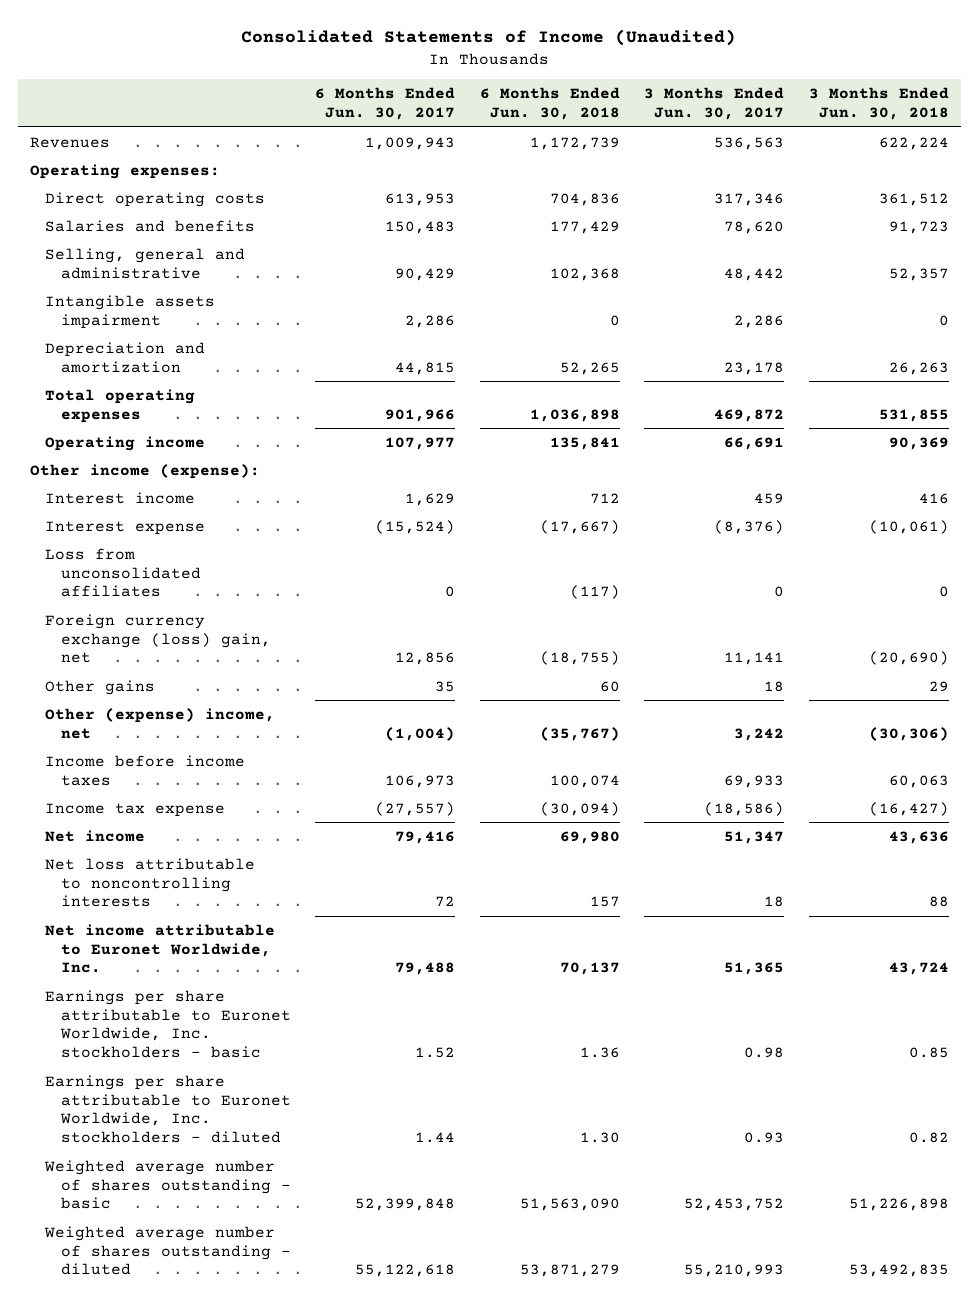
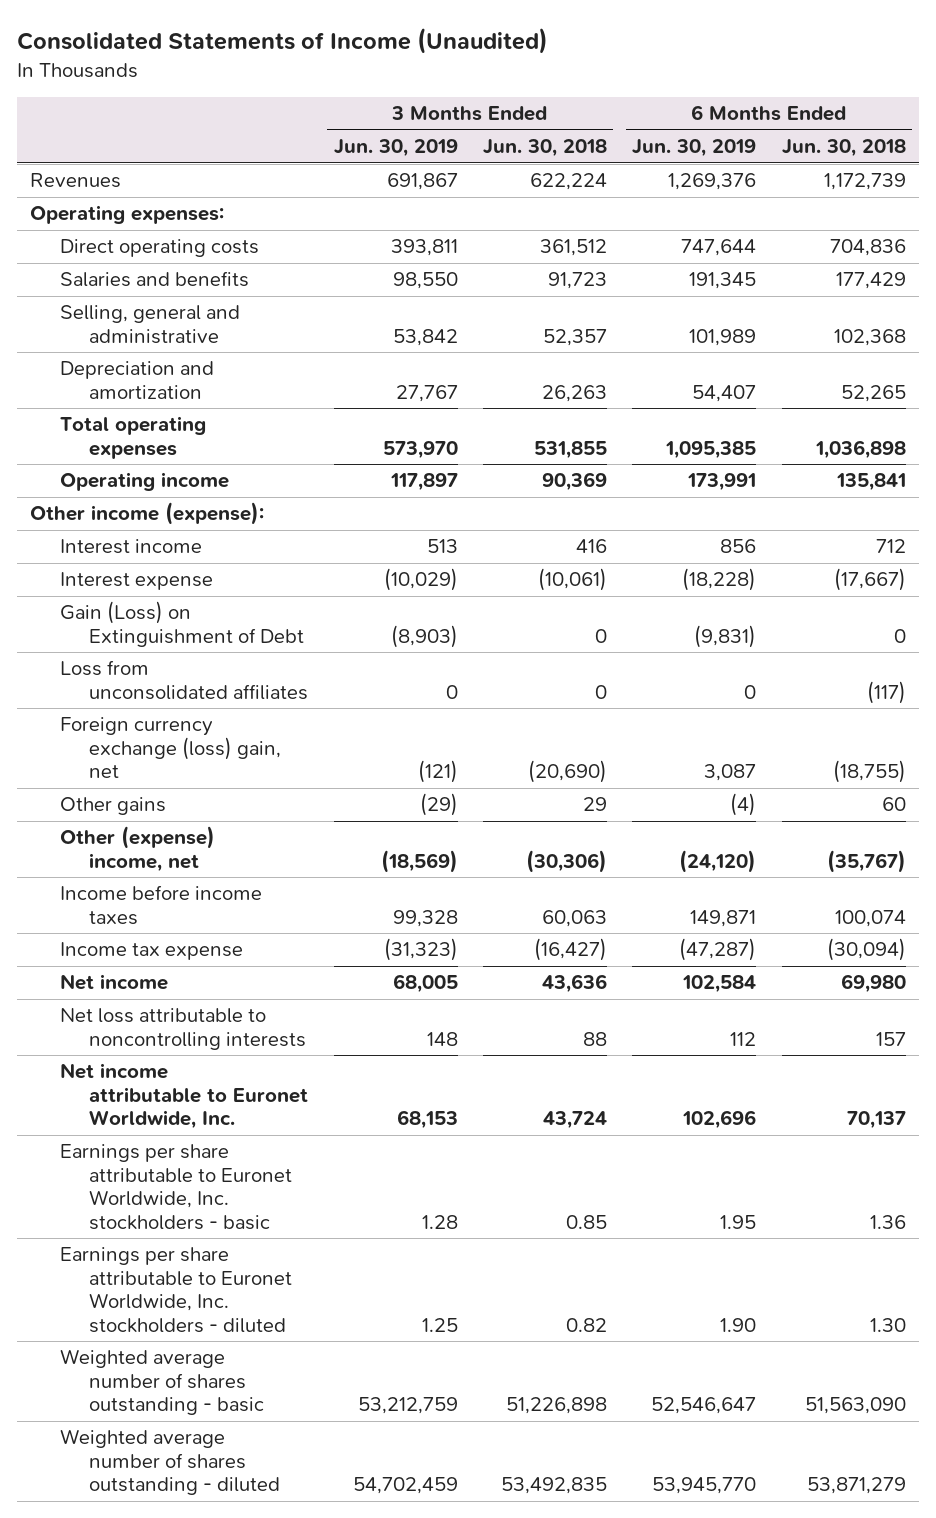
[315,87,456,120] 6 Months Ended Jun. 30, 2017 -> none
[644,87,785,120] 3 Months Ended Jun. 30, 2017 -> none
none -> [333,139,458,158] Jun. 30, 2019
none -> [632,139,757,158] Jun. 30, 2019
[45,294,216,329] Intangible assets impairment -> none
none -> [59,601,305,647] Gain (Loss) on Extinguishment of Debt

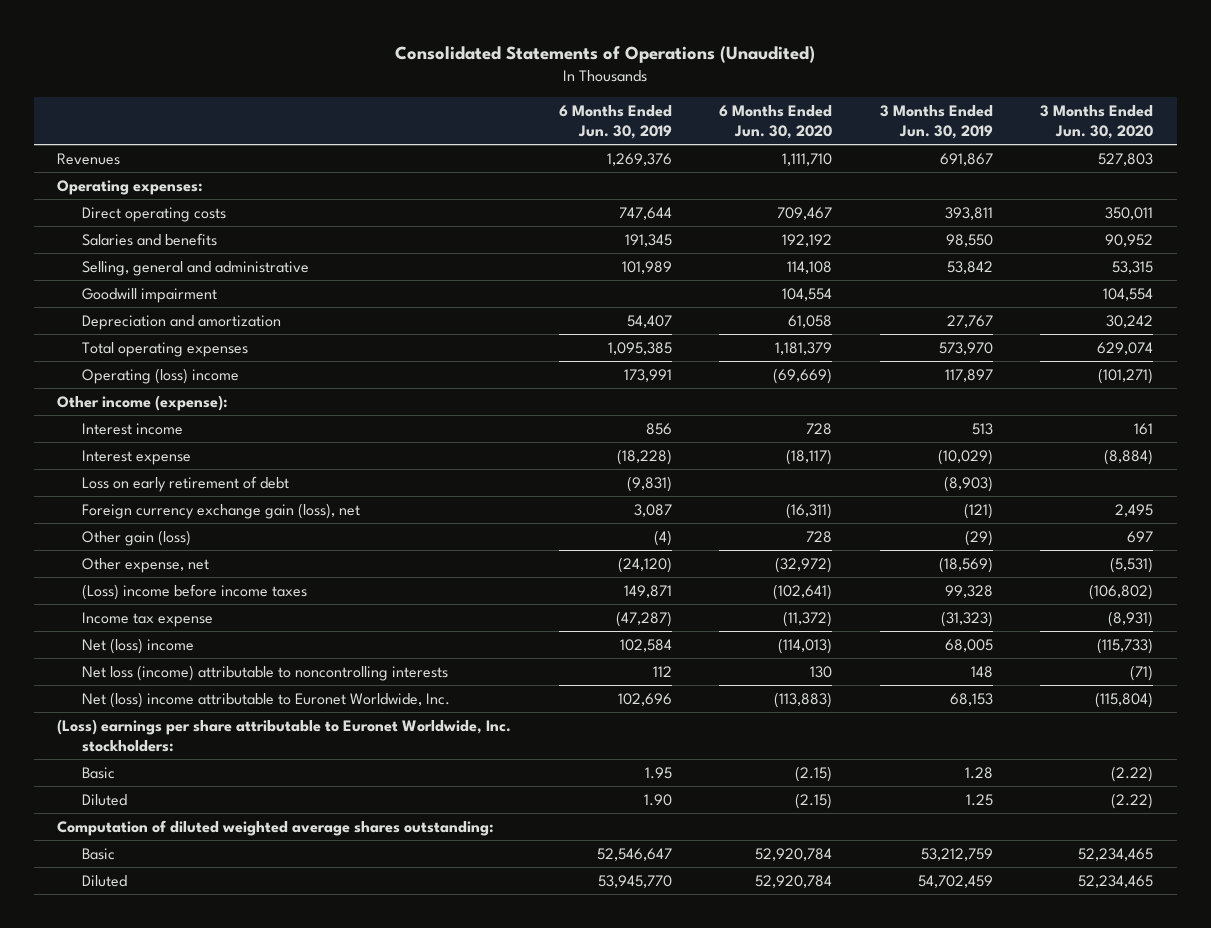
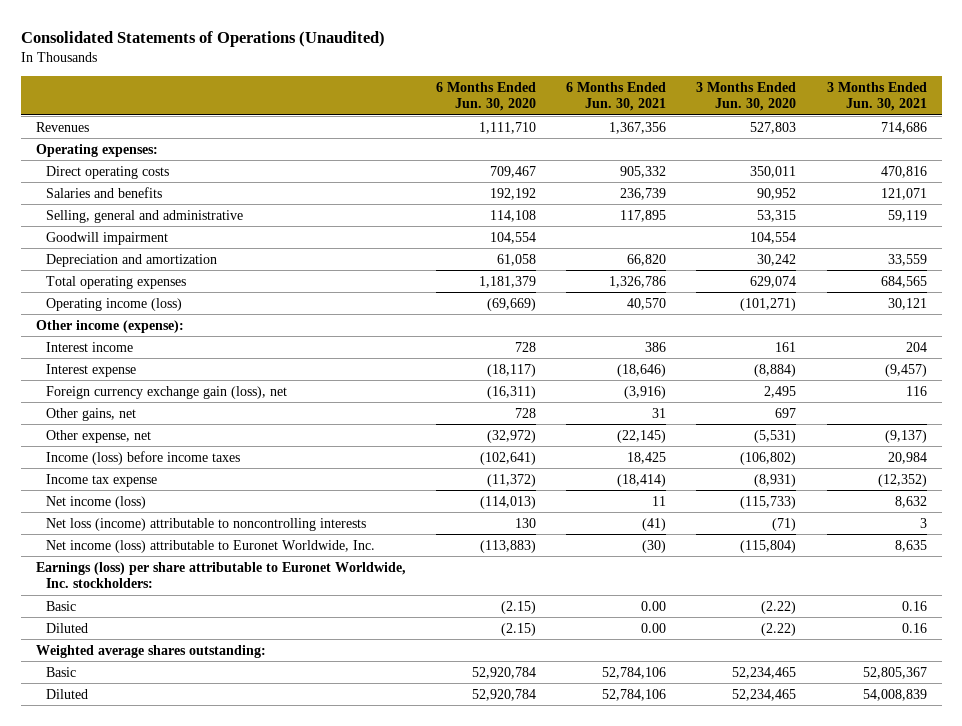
[558,104,672,140] 6 Months Ended Jun. 30, 2019 -> none
[879,104,993,140] 3 Months Ended Jun. 30, 2019 -> none
none -> [566,81,667,112] 6 Months Ended Jun. 30, 2021
none -> [826,81,927,112] 3 Months Ended Jun. 30, 2021
[82,367,240,384] Operating (loss) income -> [46,297,183,311] Operating income (loss)
[82,475,290,492] Loss on early retirement of debt -> none
[82,529,192,546] Other gain (loss) -> [46,407,137,421] Other gains, net
[82,583,308,600] (Loss) income before income taxes -> [46,450,241,465] Income (loss) before income taxes
[82,637,195,654] Net (loss) income -> [46,495,147,509] Net income (loss)
[82,691,451,708] Net (loss) income attributable to Euronet Worldwide, Inc. -> [46,539,376,553] Net income (loss) attributable to Euronet Worldwide, Inc.
[57,718,512,753] (Loss) earnings per share attributable to Euronet Worldwide, Inc. stockholders: -> [35,561,406,589] Earnings (loss) per share attributable to Euronet Worldwide, Inc. stockholders:
[57,819,495,836] Computation of diluted weighted average shares outstanding: -> [35,644,266,658] Weighted average shares outstanding:

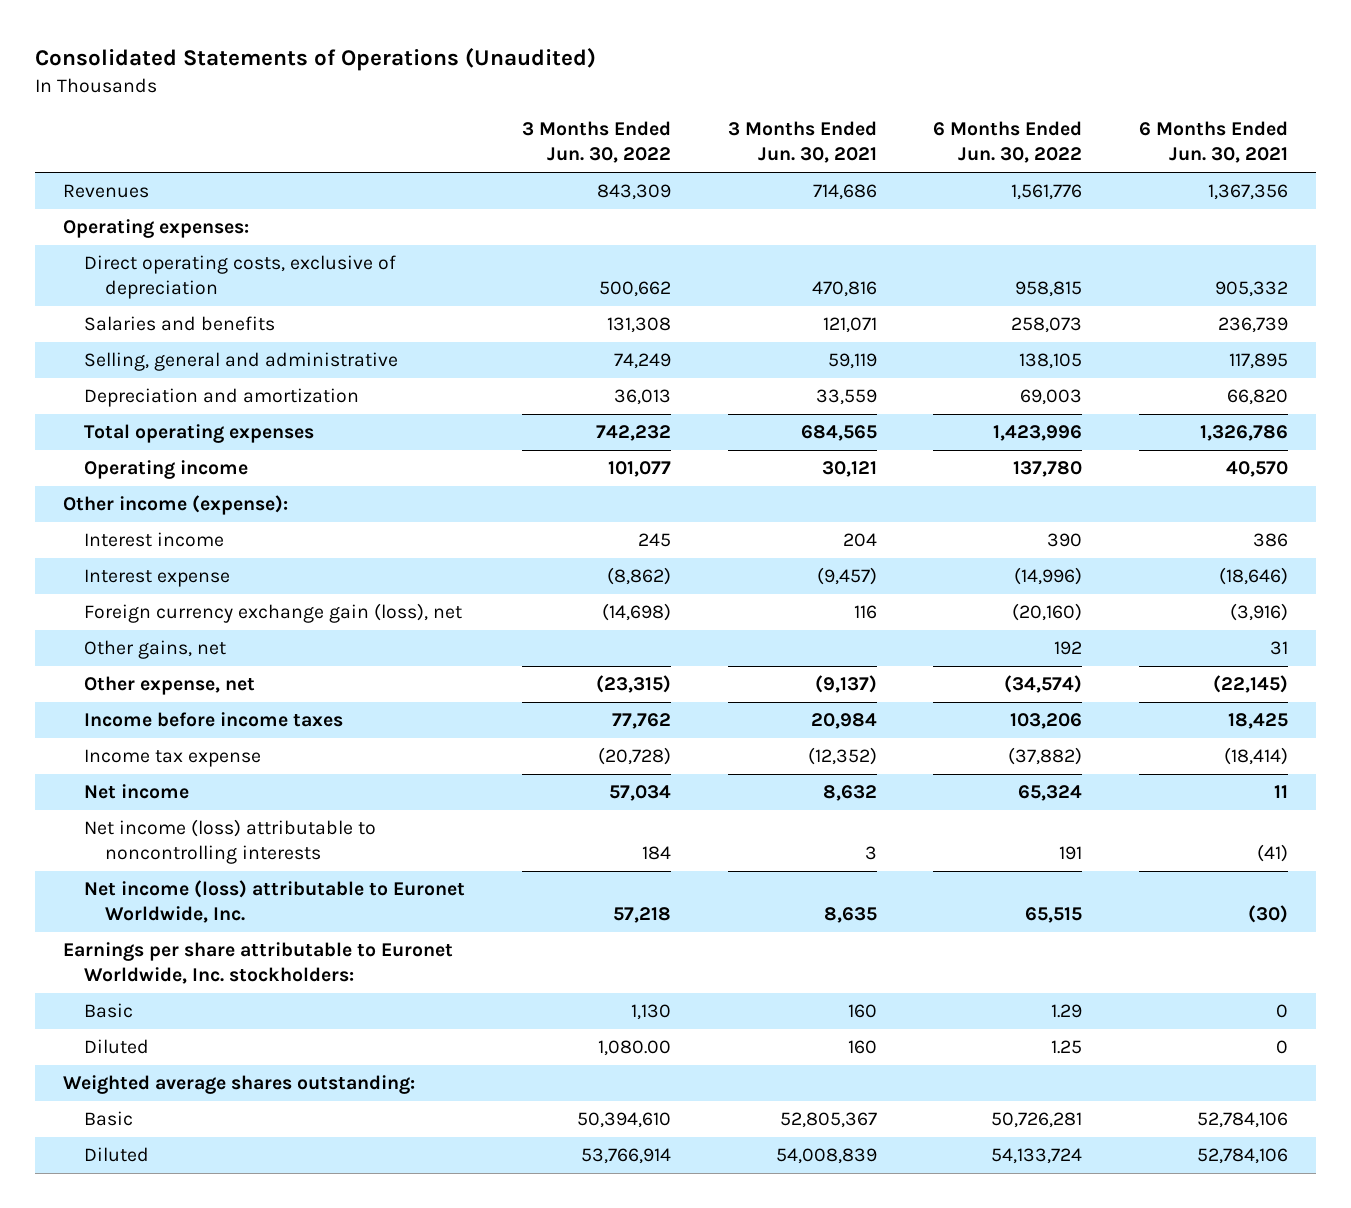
[435,81,536,112] 6 Months Ended Jun. 30, 2020 -> none
[696,81,797,112] 3 Months Ended Jun. 30, 2020 -> none
none -> [521,121,671,164] 3 Months Ended Jun. 30, 2022
none -> [933,121,1083,164] 6 Months Ended Jun. 30, 2022
[46,165,170,179] Direct operating costs -> [84,255,397,300] Direct operating costs, exclusive of depreciation
[46,231,169,245] Goodwill impairment -> none
[46,297,183,311] Operating income (loss) -> [84,460,249,480] Operating income
[46,450,241,465] Income (loss) before income taxes -> [84,712,344,728] Income before income taxes
[46,495,147,509] Net income (loss) -> [84,784,190,800] Net income
[46,517,367,531] Net loss (income) attributable to noncontrolling interests -> [84,819,377,865] Net income (loss) attributable to noncontrolling interests
[35,561,406,589] Earnings (loss) per share attributable to Euronet Worldwide, Inc. stockholders: -> [63,942,454,985] Earnings per share attributable to Euronet Worldwide, Inc. stockholders:
[641,600,667,611] 0.00 -> [1275,1004,1288,1019] 0
[901,600,927,611] 0.16 -> [847,1004,877,1019] 160
[641,622,667,633] 0.00 -> [1275,1040,1288,1055] 0
[901,622,927,633] 0.16 -> [847,1040,877,1055] 160

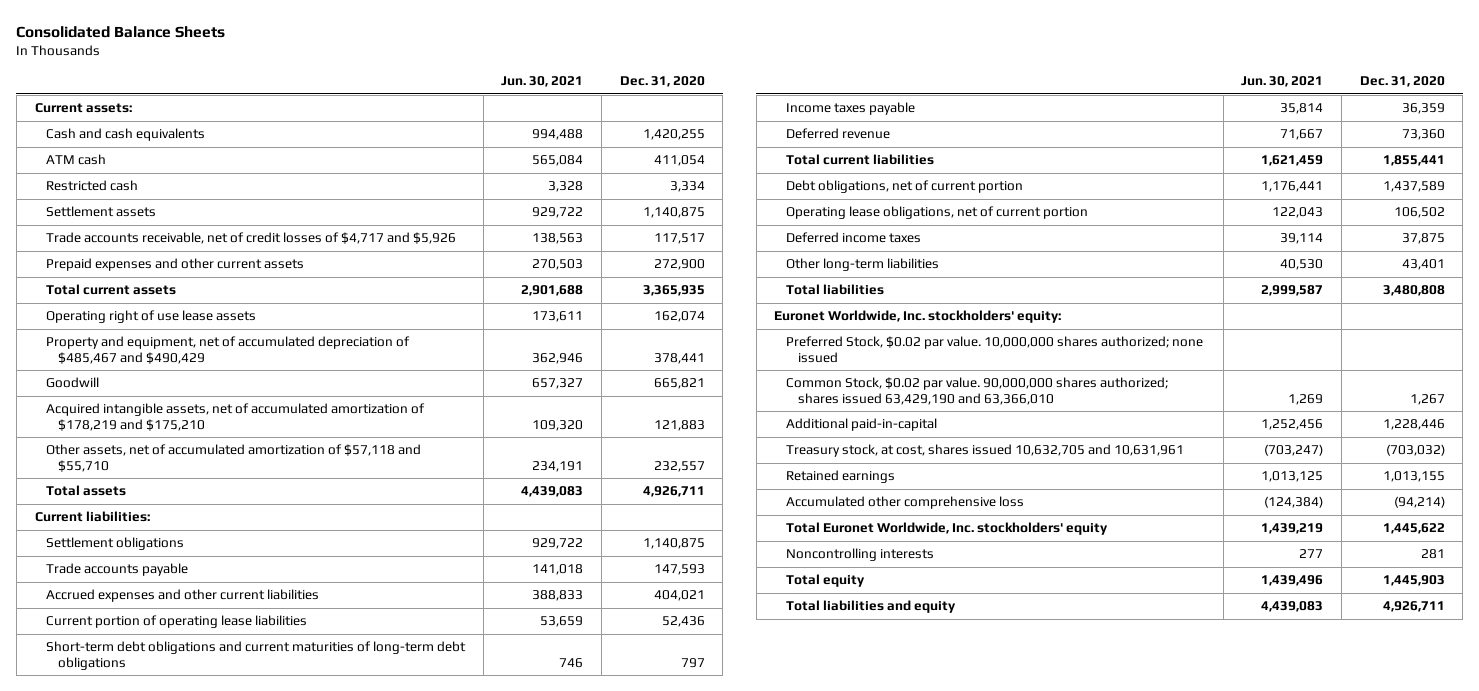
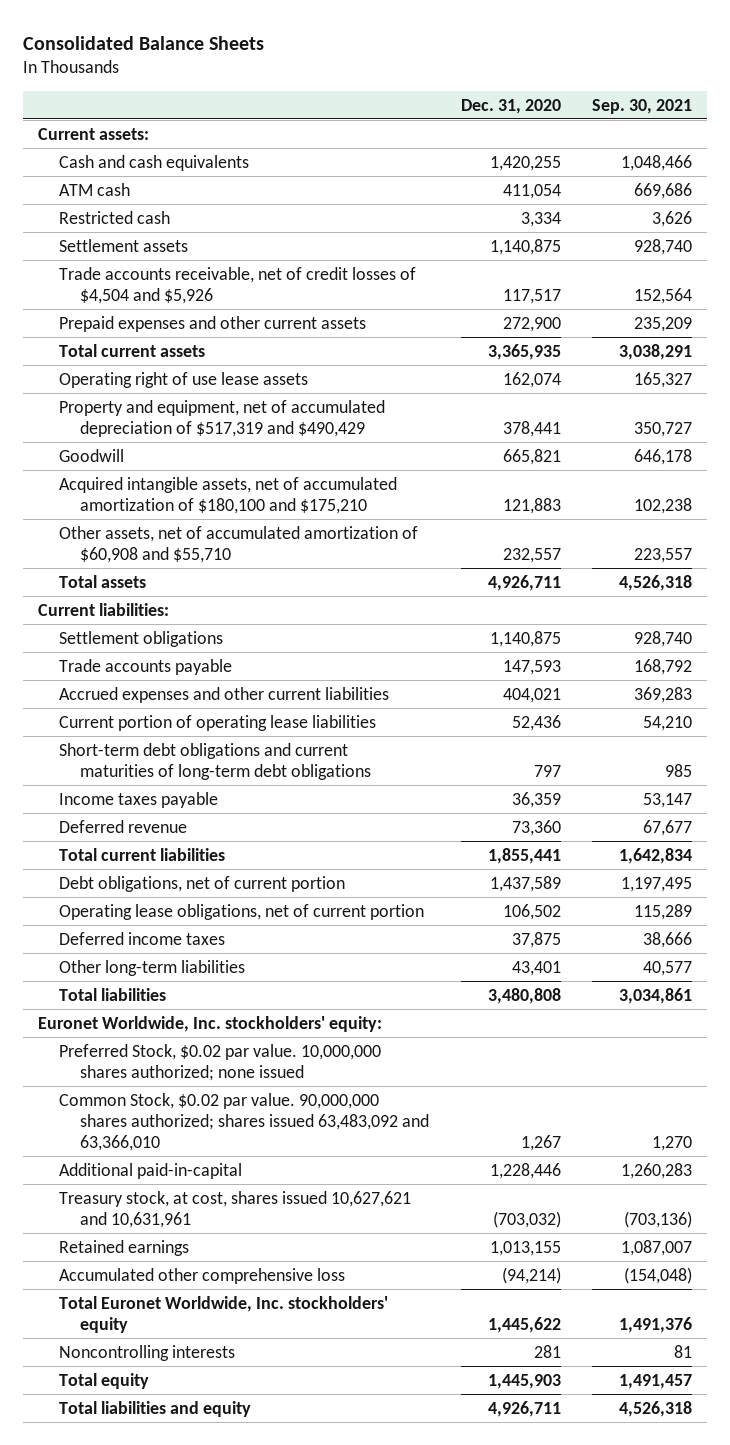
[501,76,584,88] Jun. 30, 2021 -> none
none -> [591,98,692,114] Sep. 30, 2021
[46,232,457,245] Trade accounts receivable, net of credit losses of $4,717 and $5,926 -> [59,266,417,304] Trade accounts receivable, net of credit losses of $4,504 and $5,926
[46,336,411,364] Property and equipment, net of accumulated depreciation of $485,467 and $490,429 -> [59,399,386,437] Property and equipment, net of accumulated depreciation of $517,319 and $490,429
[46,403,426,431] Acquired intangible assets, net of accumulated amortization of $178,219 and $175,210 -> [59,476,398,514] Acquired intangible assets, net of accumulated amortization of $180,100 and $175,210
[46,444,422,472] Other assets, net of accumulated amortization of $57,118 and $55,710 -> [59,525,419,563] Other assets, net of accumulated amortization of $60,908 and $55,710
[785,377,1168,405] Common Stock, $0.02 par value. 90,000,000 shares authorized; shares issued 63,429,190 and 63,366,010 -> [59,1092,430,1151] Common Stock, $0.02 par value. 90,000,000 shares authorized; shares issued 63,483,092 and 63,366,010
[785,444,1184,458] Treasury stock, at cost, shares issued 10,632,705 and 10,631,961 -> [59,1190,412,1228] Treasury stock, at cost, shares issued 10,627,621 and 10,631,961

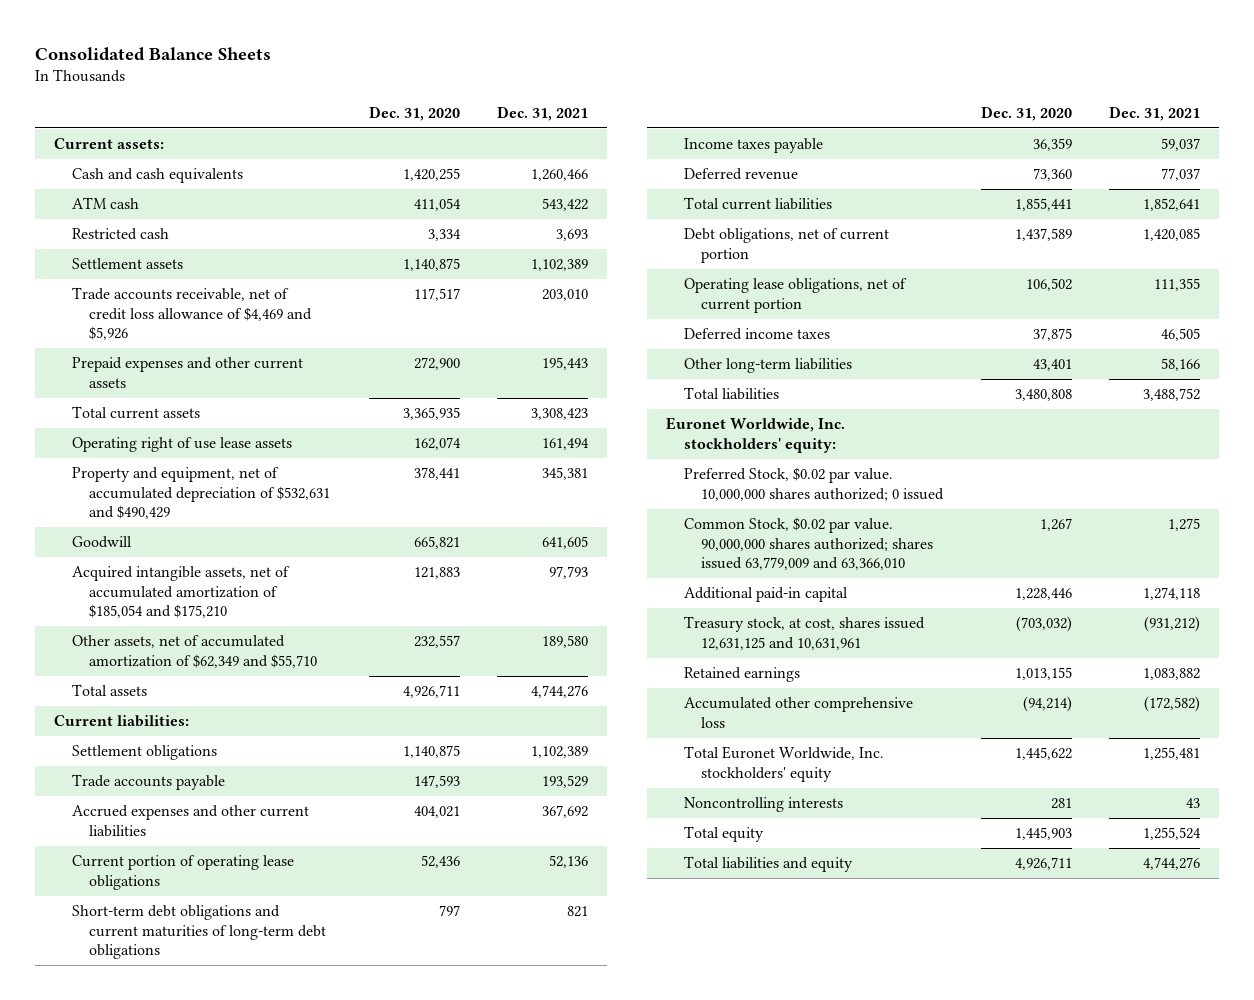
[591,98,692,114] Sep. 30, 2021 -> none
none -> [497,105,589,121] Dec. 31, 2021
[59,266,417,304] Trade accounts receivable, net of credit losses of $4,504 and $5,926 -> [71,287,313,341] Trade accounts receivable, net of credit loss allowance of $4,469 and $5,926
[59,399,386,437] Property and equipment, net of accumulated depreciation of $517,319 and $490,429 -> [71,467,331,520] Property and equipment, net of accumulated depreciation of $532,631 and $490,429
[59,476,398,514] Acquired intangible assets, net of accumulated amortization of $180,100 and $175,210 -> [71,566,290,619] Acquired intangible assets, net of accumulated amortization of $185,054 and $175,210
[59,525,419,563] Other assets, net of accumulated amortization of $60,908 and $55,710 -> [71,635,318,668] Other assets, net of accumulated amortization of $62,349 and $55,710
[59,714,377,731] Current portion of operating lease liabilities -> [71,855,294,890] Current portion of operating lease obligations
[59,1043,382,1081] Preferred Stock, $0.02 par value. 10,000,000 shares authorized; none issued -> [683,467,945,501] Preferred Stock, $0.02 par value. 10,000,000 shares authorized; 0 issued
[59,1092,430,1151] Common Stock, $0.02 par value. 90,000,000 shares authorized; shares issued 63,483,092 and 63,366,010 -> [683,517,934,571] Common Stock, $0.02 par value. 90,000,000 shares authorized; shares issued 63,779,009 and 63,366,010
[59,1162,243,1179] Additional paid-in-capital -> [683,587,848,603] Additional paid-in capital
[59,1190,412,1228] Treasury stock, at cost, shares issued 10,627,621 and 10,631,961 -> [683,616,925,650] Treasury stock, at cost, shares issued 12,631,125 and 10,631,961

